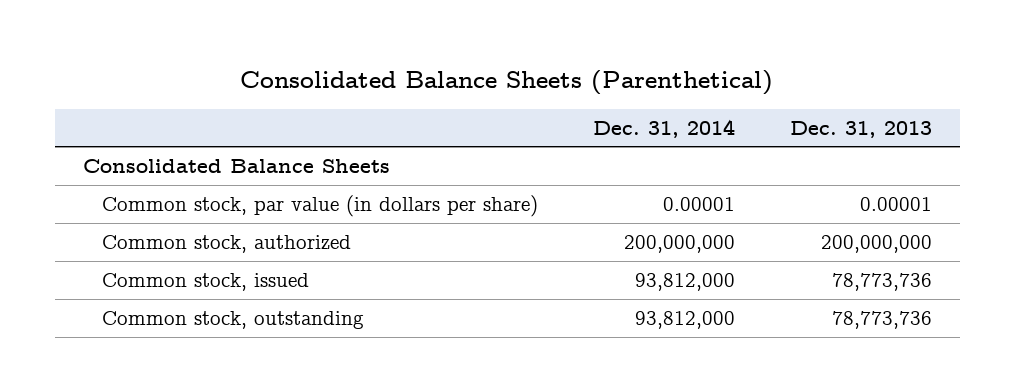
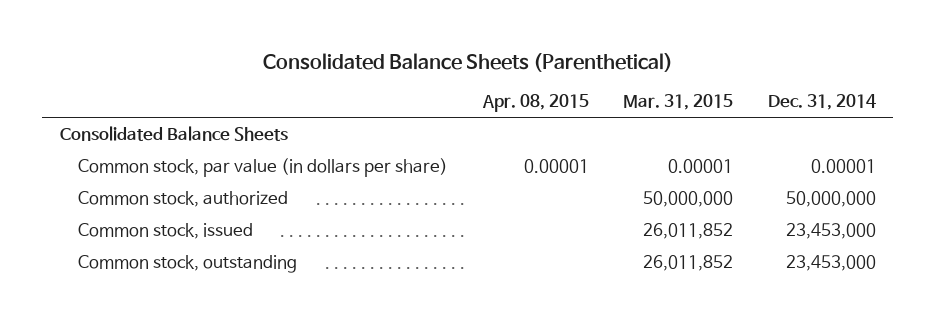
[790,120,933,138] Dec. 31, 2013 -> none
none -> [481,94,589,113] Apr. 08, 2015
none -> [623,94,734,111] Mar. 31, 2015
[623,235,735,254] 200,000,000 -> [785,190,876,207] 50,000,000
[634,273,735,292] 93,812,000 -> [785,222,876,239] 23,453,000
[634,311,735,330] 93,812,000 -> [785,254,876,271] 23,453,000

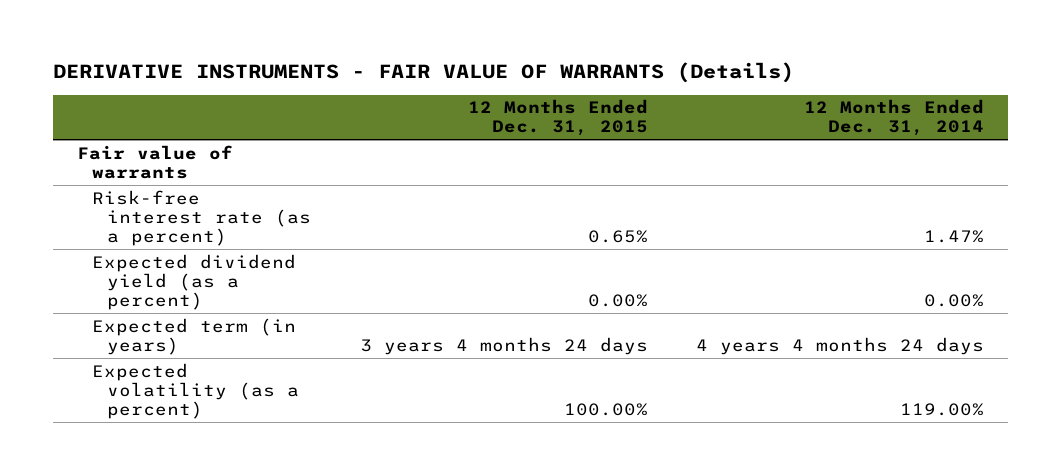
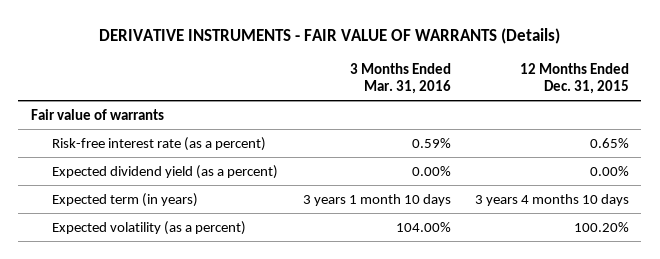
[804,99,985,137] 12 Months Ended Dec. 31, 2014 -> none
none -> [349,62,451,95] 3 Months Ended Mar. 31, 2016
[359,336,648,355] 3 years 4 months 24 days -> [474,193,629,206] 3 years 4 months 10 days
[563,402,648,416] 100.00% -> [573,221,629,232] 100.20%

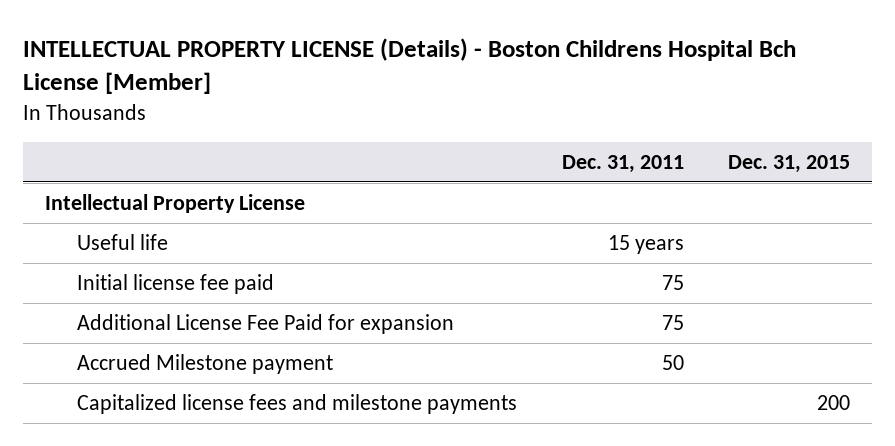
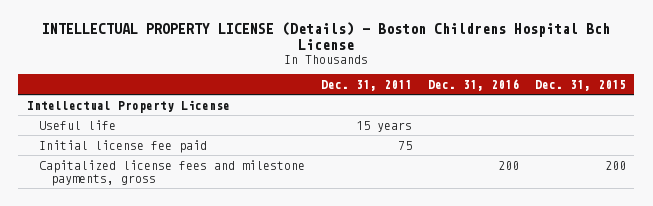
[22,37,796,95] INTELLECTUAL PROPERTY LICENSE (Details) - Boston Childrens Hospital Bch License [Member] -> [42,22,611,51] INTELLECTUAL PROPERTY LICENSE (Details) - Boston Childrens Hospital Bch License
none -> [427,78,519,91] Dec. 31, 2016
[77,314,455,335] Additional License Fee Paid for expansion -> none
[77,354,334,375] Accrued Milestone payment -> none
[77,394,518,415] Capitalized license fees and milestone payments -> [38,159,305,186] Capitalized license fees and milestone payments, gross

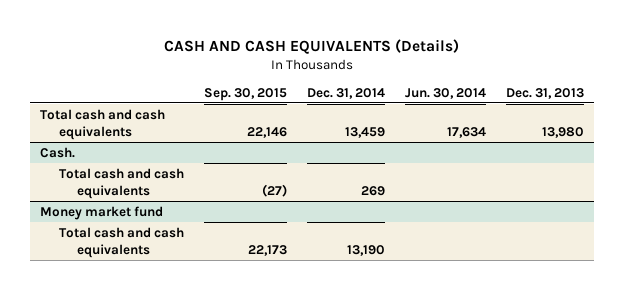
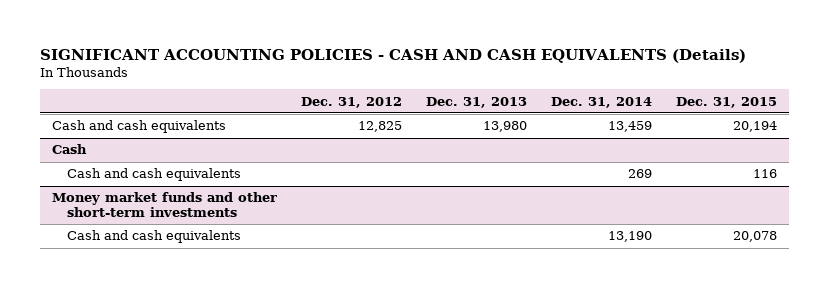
[163,39,459,55] CASH AND CASH EQUIVALENTS (Details) -> [40,48,747,63] SIGNIFICANT ACCOUNTING POLICIES - CASH AND CASH EQUIVALENTS (Details)
[203,87,287,101] Sep. 30, 2015 -> none
[404,87,486,99] Jun. 30, 2014 -> none
none -> [301,96,403,108] Dec. 31, 2012
none -> [675,96,777,108] Dec. 31, 2015
[40,108,166,140] Total cash and cash equivalents -> [52,120,227,134] Cash and cash equivalents
[40,146,76,158] Cash. -> [52,144,88,155] Cash
[58,167,184,199] Total cash and cash equivalents -> [67,168,242,182] Cash and cash equivalents
[40,205,164,220] Money market fund -> [52,192,278,218] Money market funds and other short-term investments
[58,226,184,258] Total cash and cash equivalents -> [67,230,242,244] Cash and cash equivalents

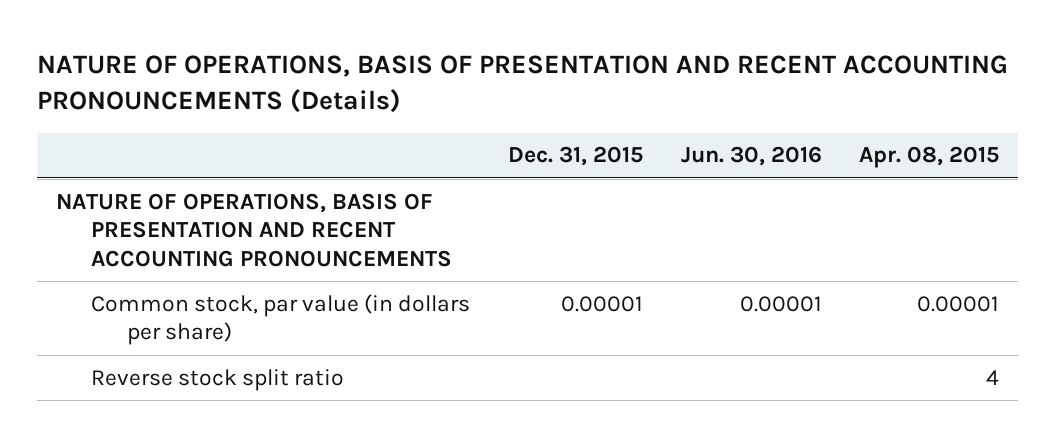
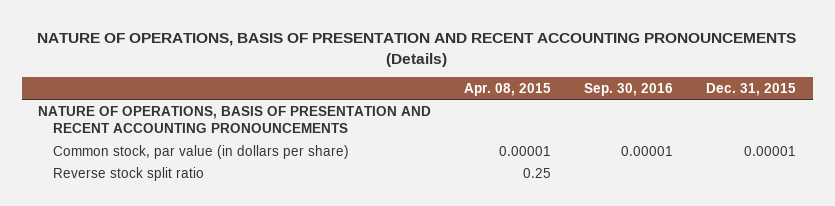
[680,146,822,167] Jun. 30, 2016 -> none
none -> [584,82,674,96] Sep. 30, 2016
[986,369,1000,385] 4 -> [523,167,552,178] 0.25

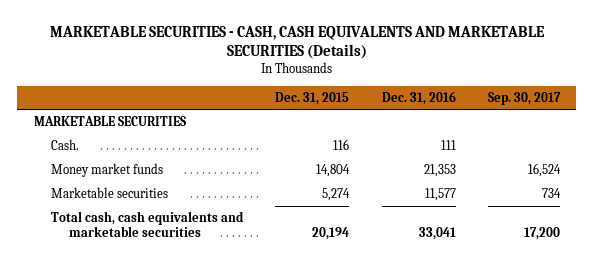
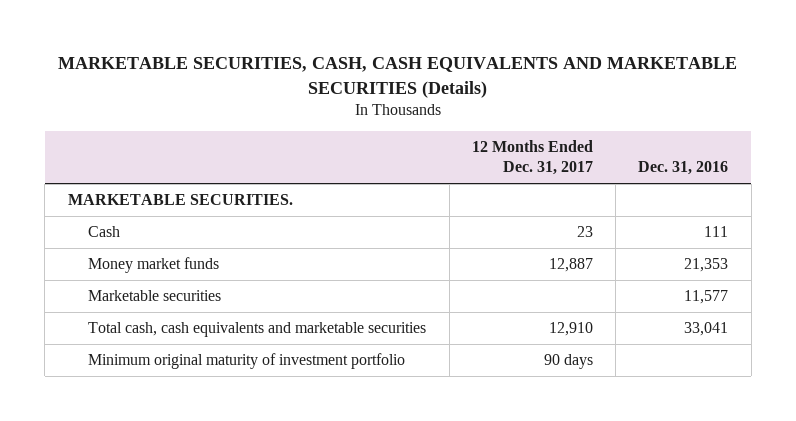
[49,25,545,60] MARKETABLE SECURITIES - CASH, CASH EQUIVALENTS AND MARKETABLE SECURITIES (Details) -> [58,57,738,99] MARKETABLE SECURITIES, CASH, CASH EQUIVALENTS AND MARKETABLE SECURITIES (Details)
[275,91,350,105] Dec. 31, 2015 -> none
[487,91,561,105] Sep. 30, 2017 -> none
none -> [471,140,593,176] 12 Months Ended Dec. 31, 2017
[33,116,186,127] MARKETABLE SECURITIES -> [67,194,293,206] MARKETABLE SECURITIES.
[51,139,80,151] Cash. -> [88,226,121,238] Cash
none -> [88,353,406,370] Minimum original maturity of investment portfolio

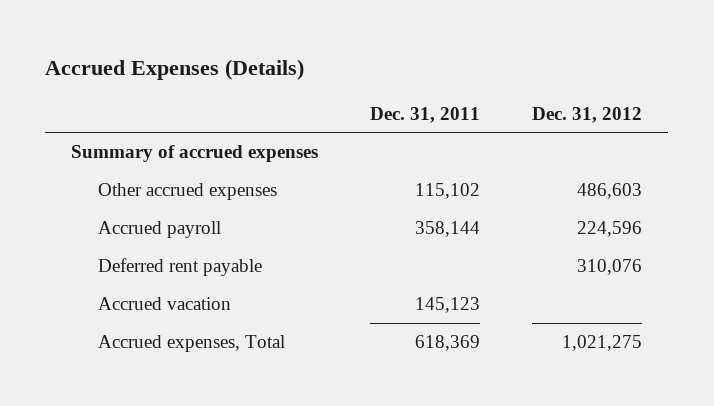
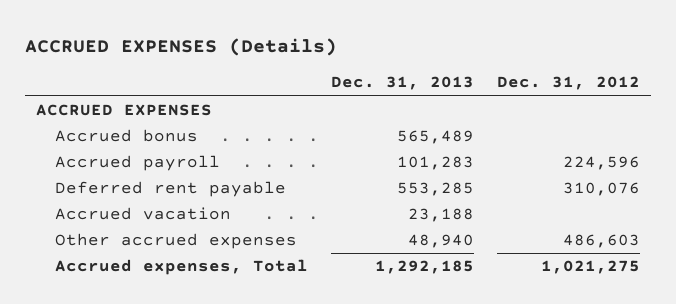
[45,59,305,81] Accrued Expenses (Details) -> [24,37,337,56] ACCRUED EXPENSES (Details)
[370,106,481,123] Dec. 31, 2011 -> none
none -> [330,76,474,91] Dec. 31, 2013
[71,145,319,163] Summary of accrued expenses -> [36,104,213,117] ACCRUED EXPENSES
none -> [54,129,198,143] Accrued bonus
[97,183,277,201] Other accrued expenses -> [54,233,297,250] Other accrued expenses

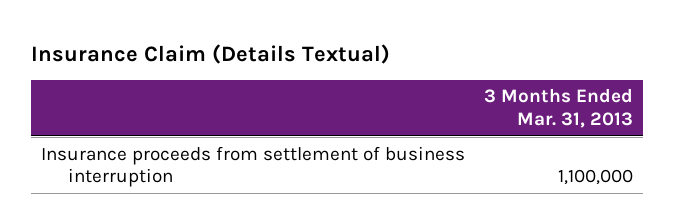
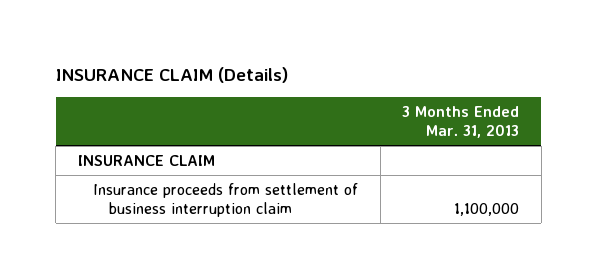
[31,43,391,64] Insurance Claim (Details Textual) -> [55,66,288,83] INSURANCE CLAIM (Details)
none -> [77,155,215,167] INSURANCE CLAIM
[40,145,465,188] Insurance proceeds from settlement of business interruption -> [93,183,359,217] Insurance proceeds from settlement of business interruption claim

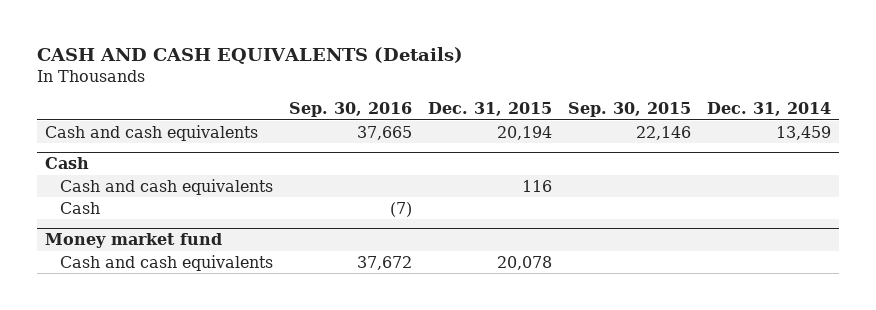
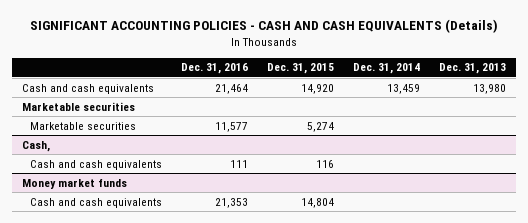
[37,47,464,65] CASH AND CASH EQUIVALENTS (Details) -> [29,19,498,34] SIGNIFICANT ACCOUNTING POLICIES - CASH AND CASH EQUIVALENTS (Details)
[289,102,413,118] Sep. 30, 2016 -> none
[567,102,691,118] Sep. 30, 2015 -> none
none -> [181,63,249,75] Dec. 31, 2016
none -> [439,63,507,75] Dec. 31, 2013
[496,125,552,140] 20,194 -> [301,83,335,94] 14,920
none -> [21,101,135,111] Marketable securities
none -> [29,121,136,130] Marketable securities
[45,157,90,170] Cash -> [21,140,50,152] Cash,
[60,201,101,214] Cash -> none
[45,233,223,249] Money market fund -> [21,178,127,189] Money market funds
[496,255,552,270] 20,078 -> [301,197,335,208] 14,804

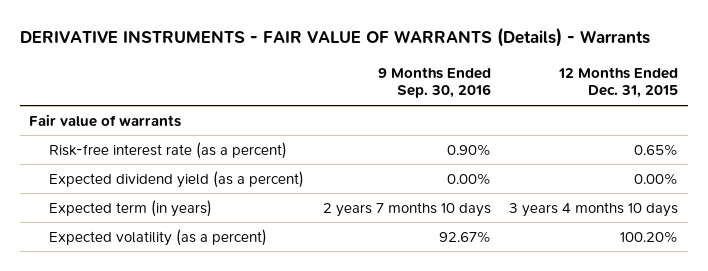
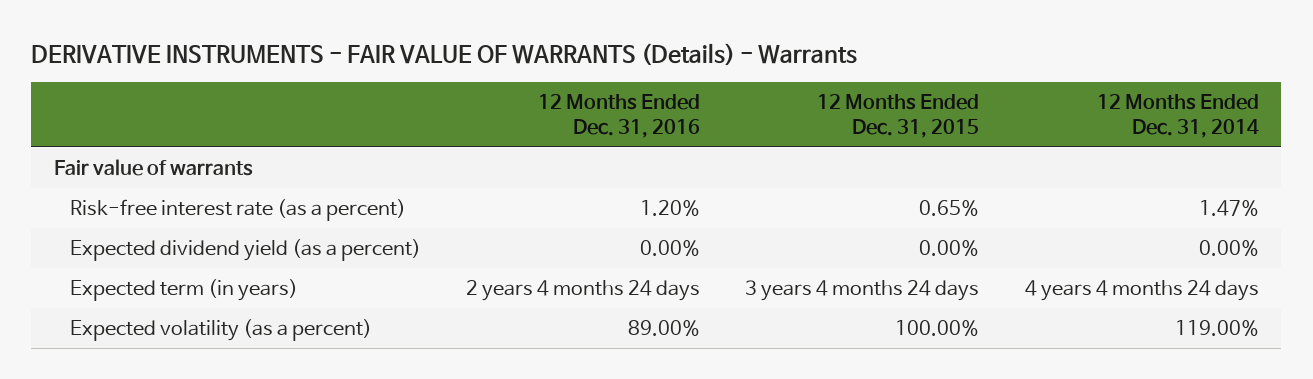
[377,66,491,99] 9 Months Ended Sep. 30, 2016 -> none
none -> [538,94,701,138] 12 Months Ended Dec. 31, 2016
none -> [1096,94,1259,138] 12 Months Ended Dec. 31, 2014
[509,201,679,217] 3 years 4 months 10 days -> [745,280,980,302] 3 years 4 months 24 days
[620,230,679,243] 100.20% -> [895,320,980,337] 100.00%

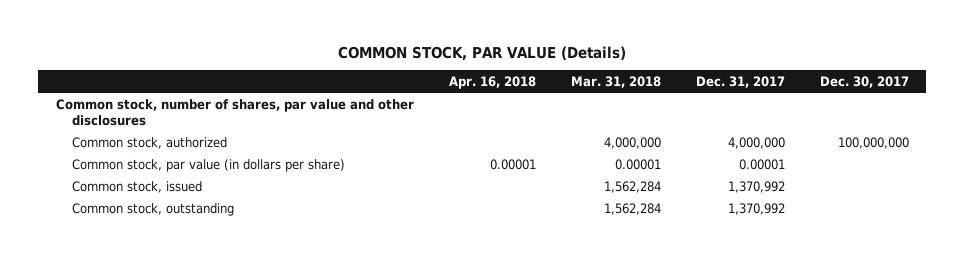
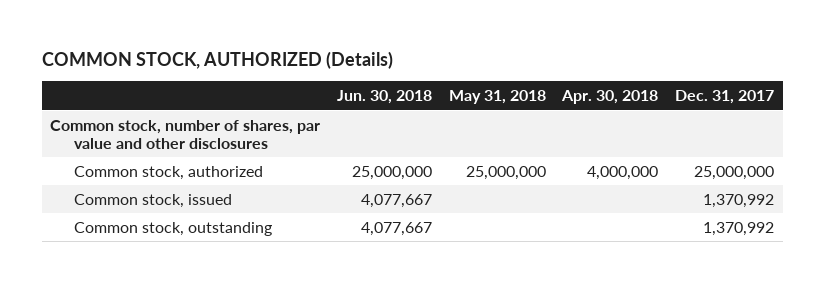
[338,45,627,61] COMMON STOCK, PAR VALUE (Details) -> [41,50,393,69] COMMON STOCK, AUTHORIZED (Details)
[448,75,536,89] Apr. 16, 2018 -> none
[570,75,661,88] Mar. 31, 2018 -> none
[819,75,909,88] Dec. 30, 2017 -> none
none -> [336,89,432,104] Jun. 30, 2018
none -> [448,89,546,104] May 31, 2018
none -> [561,89,659,104] Apr. 30, 2018
[72,158,346,172] Common stock, par value (in dollars per share) -> none
[727,136,785,149] 4,000,000 -> [694,165,775,180] 25,000,000

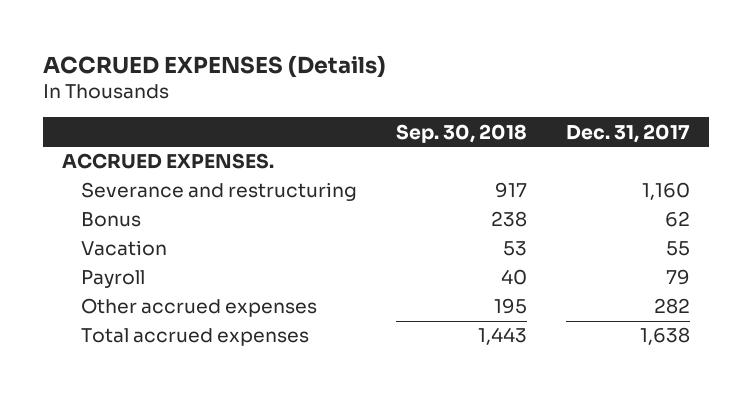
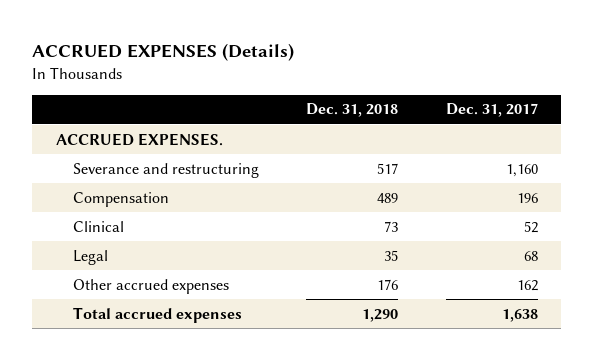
[395,123,527,143] Sep. 30, 2018 -> none
none -> [306,103,399,118] Dec. 31, 2018
[81,212,142,228] Bonus -> none
[81,240,168,257] Vacation -> none
[81,270,146,289] Payroll -> none
none -> [72,191,169,207] Compensation
none -> [72,220,124,232] Clinical
none -> [72,249,108,265] Legal
[653,298,690,315] 282 -> [516,279,538,291] 162

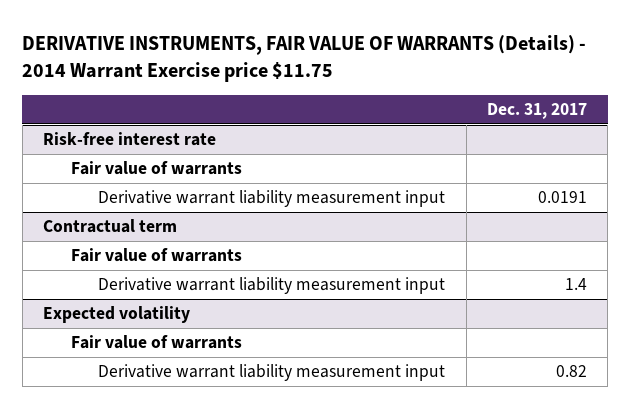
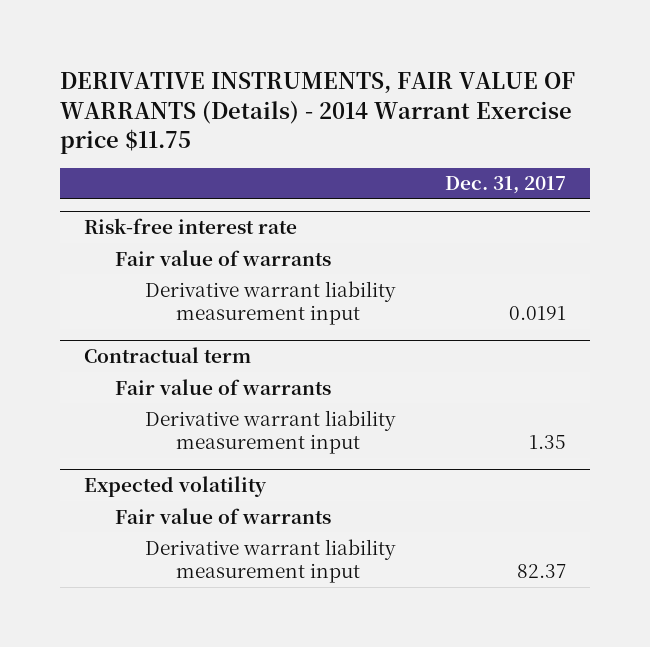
[564,278,587,291] 1.4 -> [528,435,566,450] 1.35
[555,365,587,378] 0.82 -> [516,564,566,579] 82.37

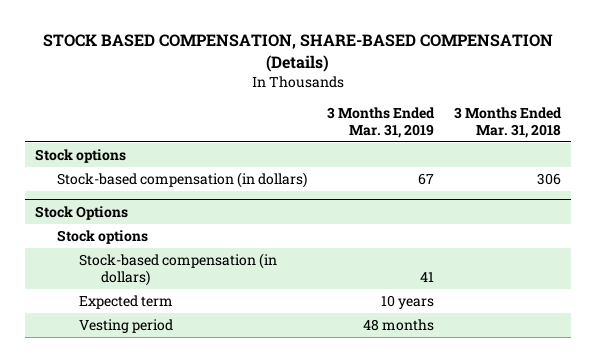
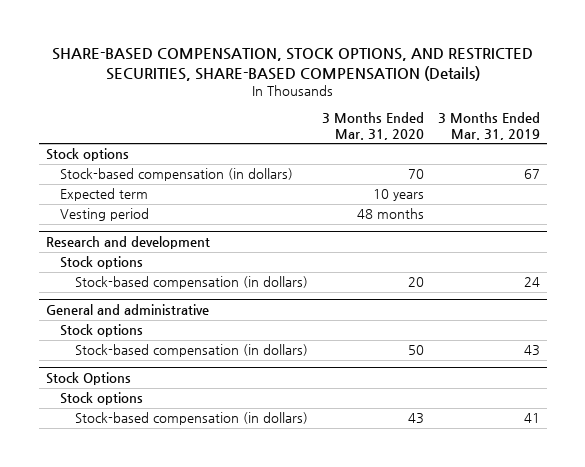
[42,34,553,72] STOCK BASED COMPENSATION, SHARE-BASED COMPENSATION (Details) -> [51,48,533,81] SHARE-BASED COMPENSATION, STOCK OPTIONS, AND RESTRICTED SECURITIES, SHARE-BASED COMPENSATION (Details)
[453,106,562,138] 3 Months Ended Mar. 31, 2018 -> none
none -> [321,111,424,140] 3 Months Ended Mar. 31, 2020
none -> [60,188,149,202] Expected term
none -> [60,208,150,222] Vesting period
none -> [45,236,210,250] Research and development
none -> [60,256,144,270] Stock options
none -> [74,276,308,290] Stock-based compensation (in dollars)
none -> [45,304,209,316] General and administrative
none -> [60,324,144,338] Stock options
none -> [74,344,308,358] Stock-based compensation (in dollars)
[78,295,173,310] Expected term -> none
[78,319,173,334] Vesting period -> none

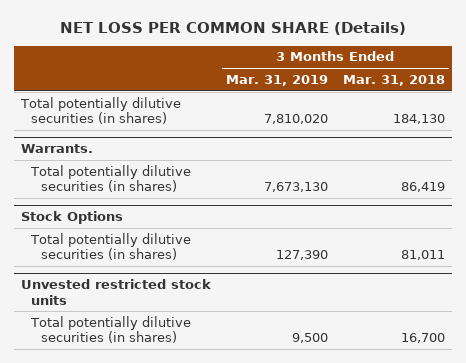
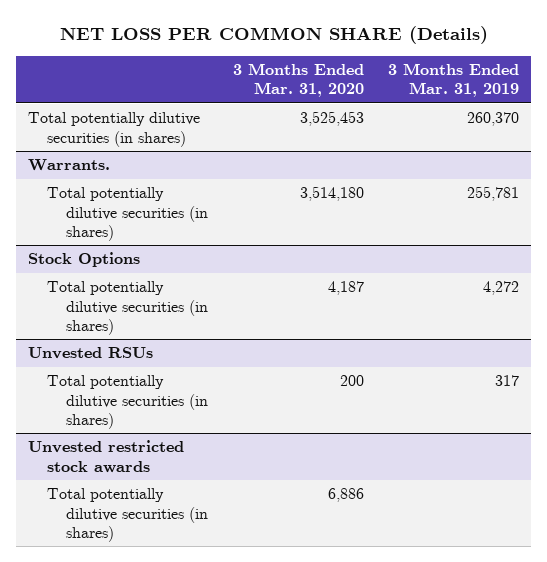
[342,74,445,86] Mar. 31, 2018 -> none
none -> [232,62,364,98] 3 Months Ended Mar. 31, 2020
[264,113,329,124] 7,810,020 -> [466,112,519,127] 260,370
[264,181,329,192] 7,673,130 -> [466,186,519,202] 255,781
[276,249,329,260] 127,390 -> [482,281,519,296] 4,272
[21,279,212,305] Unvested restricted stock units -> [28,347,154,360] Unvested RSUs
[292,332,329,343] 9,500 -> [494,375,519,387] 317
none -> [28,440,185,473] Unvested restricted stock awards
none -> [47,488,209,542] Total potentially dilutive securities (in shares)

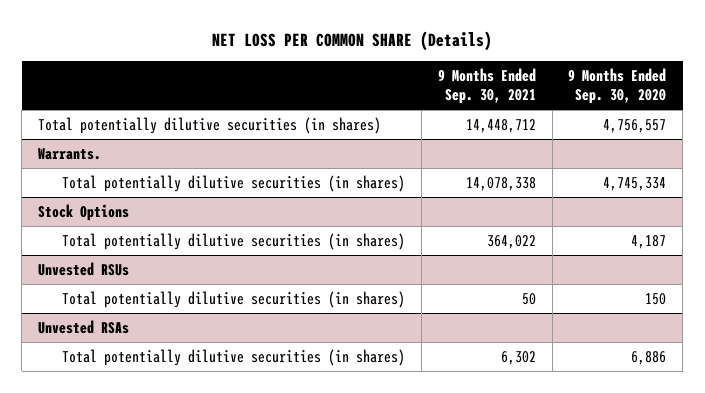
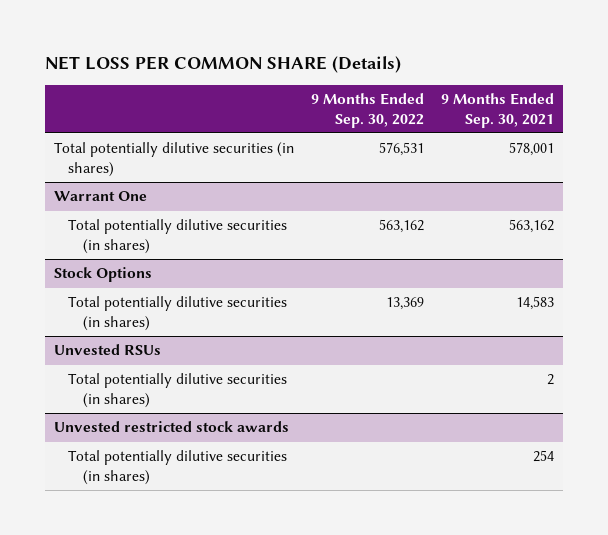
[568,67,667,104] 9 Months Ended Sep. 30, 2020 -> none
none -> [310,93,424,128] 9 Months Ended Sep. 30, 2022
[465,119,536,134] 14,448,712 -> [508,142,554,157] 578,001
[38,148,102,161] Warrants. -> [53,191,147,202] Warrant One
[465,177,536,192] 14,078,338 -> [508,219,554,234] 563,162
[486,235,536,250] 364,022 -> [515,296,554,311] 14,583
[521,293,536,306] 50 -> [546,374,554,386] 2
[38,320,130,335] Unvested RSAs -> [53,421,289,433] Unvested restricted stock awards
[500,351,536,366] 6,302 -> [532,450,554,463] 254

